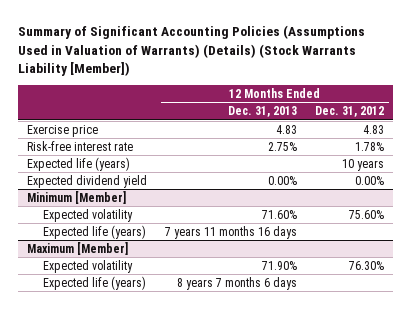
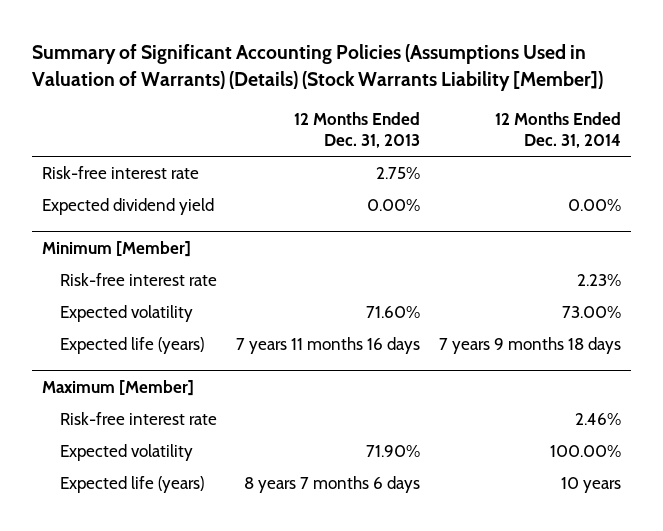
[315,106,385,118] Dec. 31, 2012 -> none
none -> [495,111,622,149] 12 Months Ended Dec. 31, 2014
[26,124,98,137] Exercise price -> none
[26,156,130,171] Expected life (years) -> none
none -> [59,273,217,287] Risk-free interest rate
none -> [59,412,217,426] Risk-free interest rate

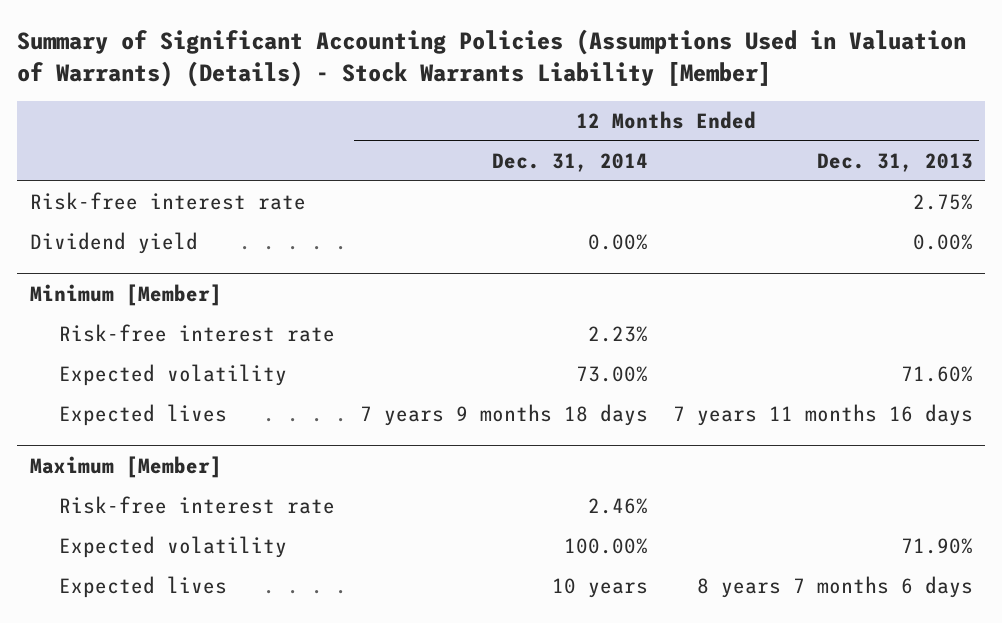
[32,43,604,91] Summary of Significant Accounting Policies (Assumptions Used in Valuation of Warrants) (Details) (Stock Warrants Liability [Member]) -> [17,28,967,87] Summary of Significant Accounting Policies (Assumptions Used in Valuation of Warrants) (Details) - Stock Warrants Liability [Member]
[41,198,214,216] Expected dividend yield -> [29,232,198,255] Dividend yield
[59,337,204,355] Expected life (years) -> [58,404,227,427] Expected lives
[59,476,204,494] Expected life (years) -> [58,576,227,599] Expected lives

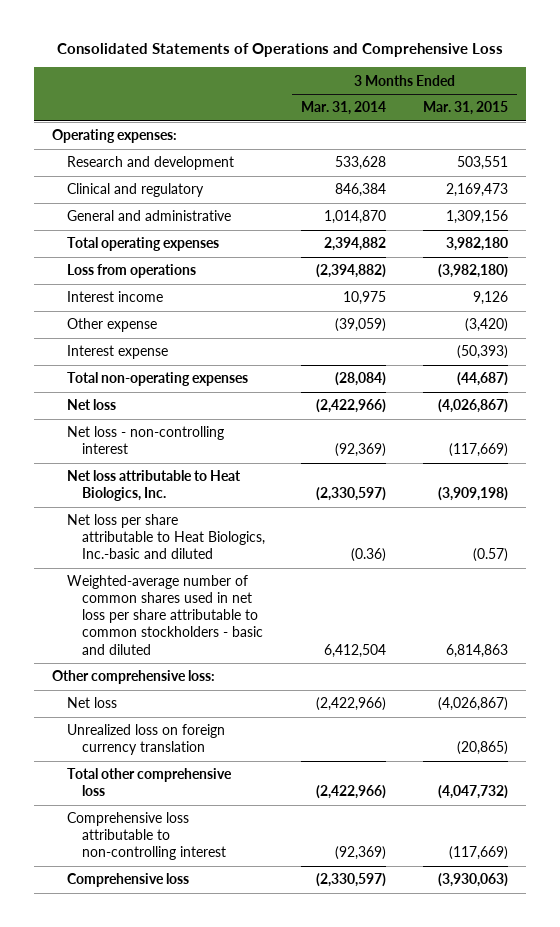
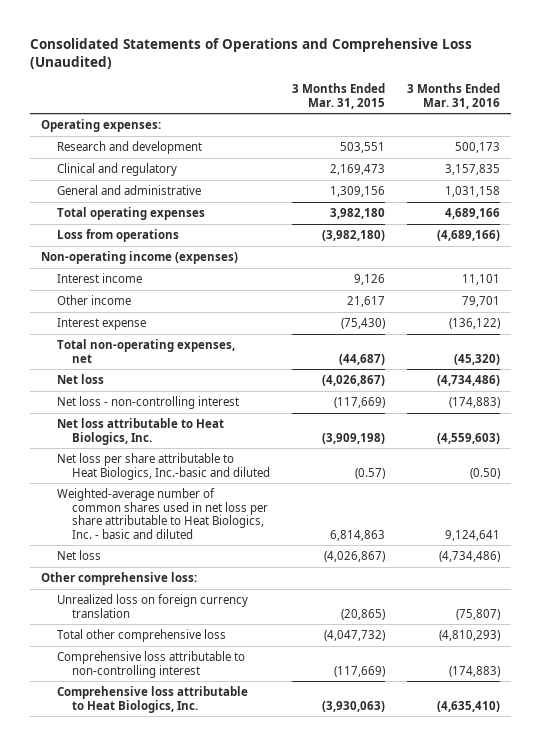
[56,43,503,58] Consolidated Statements of Operations and Comprehensive Loss -> [30,37,473,69] Consolidated Statements of Operations and Comprehensive Loss (Unaudited)
[301,101,387,116] Mar. 31, 2014 -> none
none -> [406,83,500,109] 3 Months Ended Mar. 31, 2016
none -> [41,250,239,264] Non-operating income (expenses)
[66,318,157,333] Other expense -> [56,294,131,305] Other income
[464,318,508,333] (3,420) -> [346,295,385,307] 21,617
[456,345,508,360] (50,393) -> [340,317,385,329] (75,430)
[66,372,248,387] Total non-operating expenses -> [56,338,235,363] Total non-operating expenses, net
[66,575,263,655] Weighted-average number of common shares used in net loss per share attributable to common stockholders - basic and diluted -> [56,487,268,539] Weighted-average number of common shares used in net loss per share attributable to Heat Biologics, Inc. - basic and diluted
[51,670,215,685] Other comprehensive loss: -> [41,571,198,585] Other comprehensive loss:
[66,873,189,888] Comprehensive loss -> [56,685,248,713] Comprehensive loss attributable to Heat Biologics, Inc.

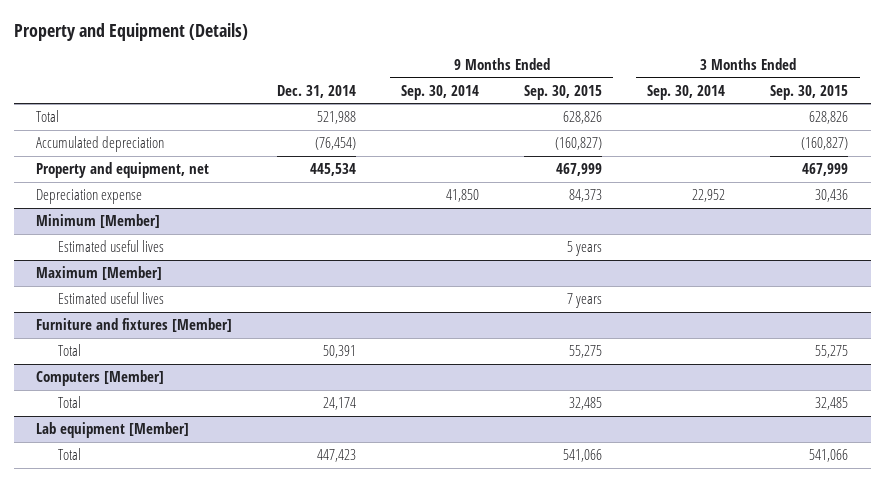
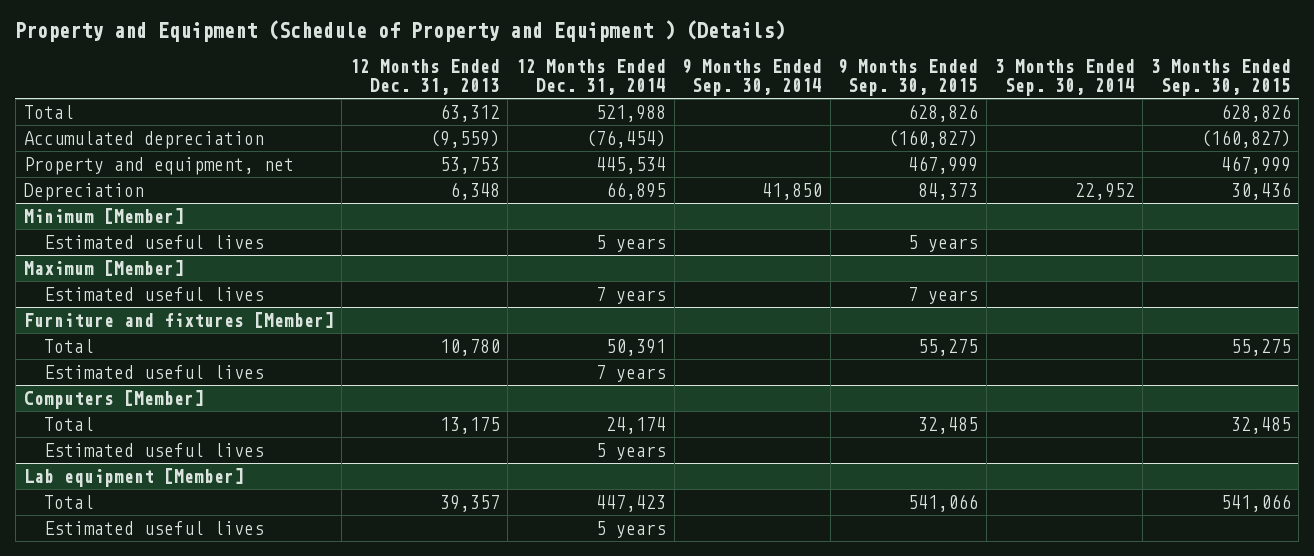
[13,22,248,41] Property and Equipment (Details) -> [15,20,786,43] Property and Equipment (Schedule of Property and Equipment ) (Details)
[277,84,357,98] Dec. 31, 2014 -> none
none -> [349,58,500,95] 12 Months Ended Dec. 31, 2013
none -> [515,58,666,95] 12 Months Ended Dec. 31, 2014
[36,189,143,205] Depreciation expense -> [23,182,144,201] Depreciation
none -> [43,364,264,379] Estimated useful lives
none -> [43,442,264,457] Estimated useful lives
none -> [43,520,264,535] Estimated useful lives

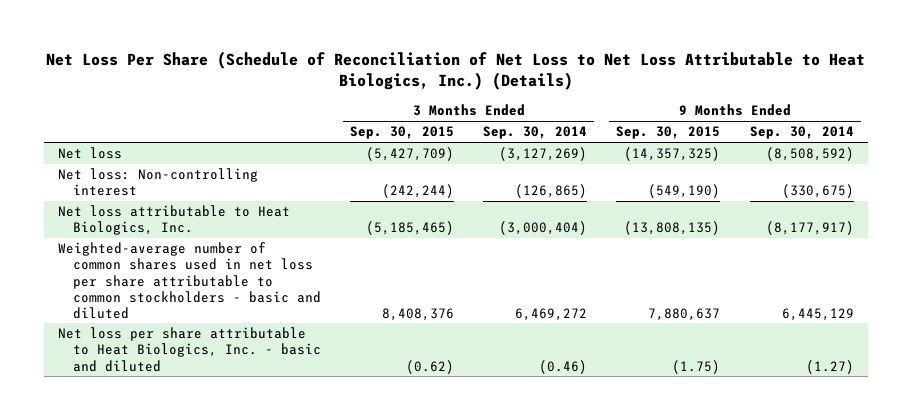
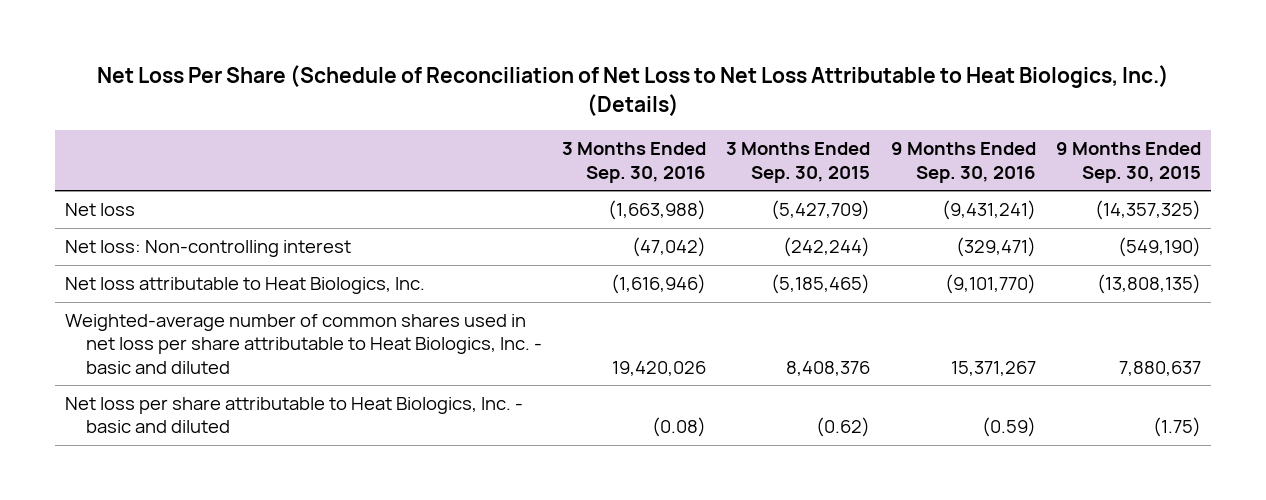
[483,126,588,140] Sep. 30, 2014 -> none
[749,126,854,140] Sep. 30, 2014 -> none
none -> [562,142,707,183] 3 Months Ended Sep. 30, 2016
none -> [890,142,1036,183] 9 Months Ended Sep. 30, 2016
[58,242,321,319] Weighted-average number of common shares used in net loss per share attributable to common stockholders - basic and diluted -> [65,314,542,374] Weighted-average number of common shares used in net loss per share attributable to Heat Biologics, Inc. - basic and diluted

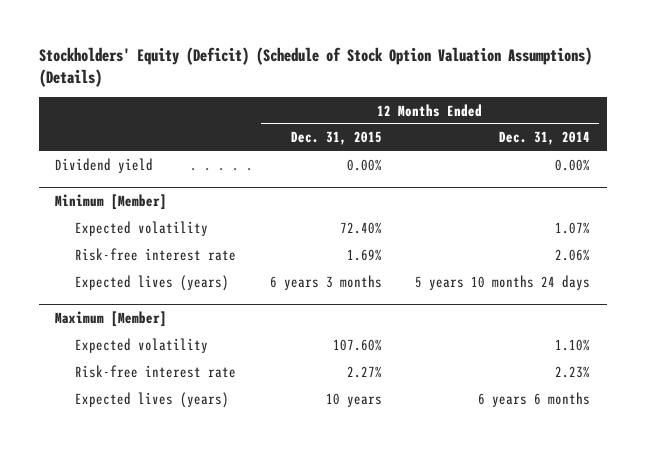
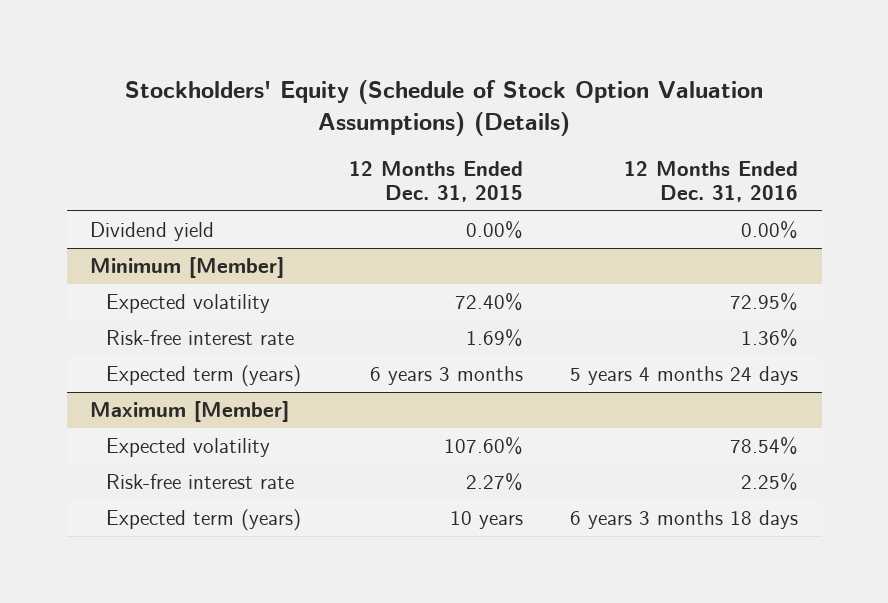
[38,46,592,87] Stockholders' Equity (Deficit) (Schedule of Stock Option Valuation Assumptions) (Details) -> [125,80,764,137] Stockholders' Equity (Schedule of Stock Option Valuation Assumptions) (Details)
[499,131,591,146] Dec. 31, 2014 -> none
none -> [624,161,799,202] 12 Months Ended Dec. 31, 2016
[75,275,230,292] Expected lives (years) -> [106,365,302,388] Expected term (years)
[75,392,230,409] Expected lives (years) -> [106,509,302,532] Expected term (years)

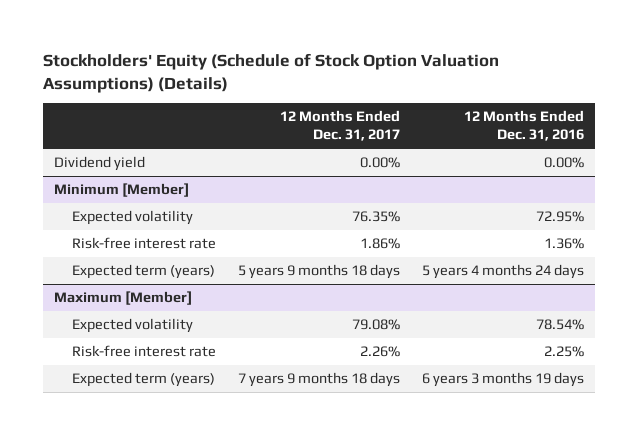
[348,161,523,202] 12 Months Ended Dec. 31, 2015 -> none
none -> [280,110,401,142] 12 Months Ended Dec. 31, 2017
[570,510,799,530] 6 years 3 months 18 days -> [421,372,584,388] 6 years 3 months 19 days

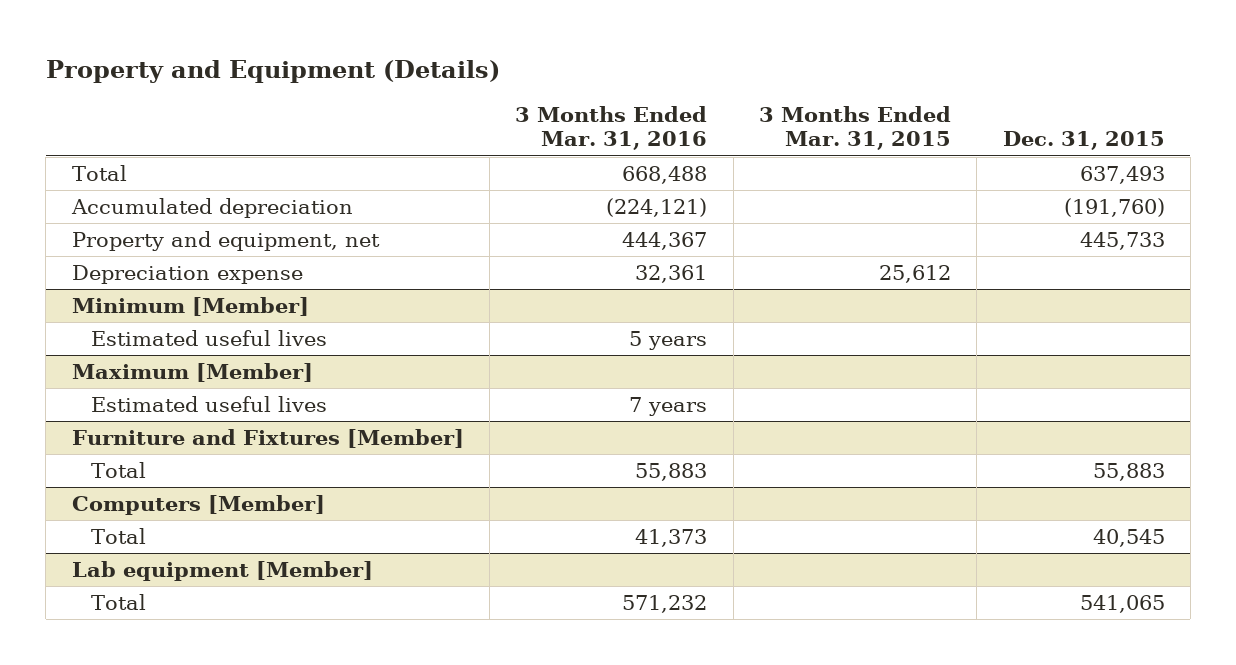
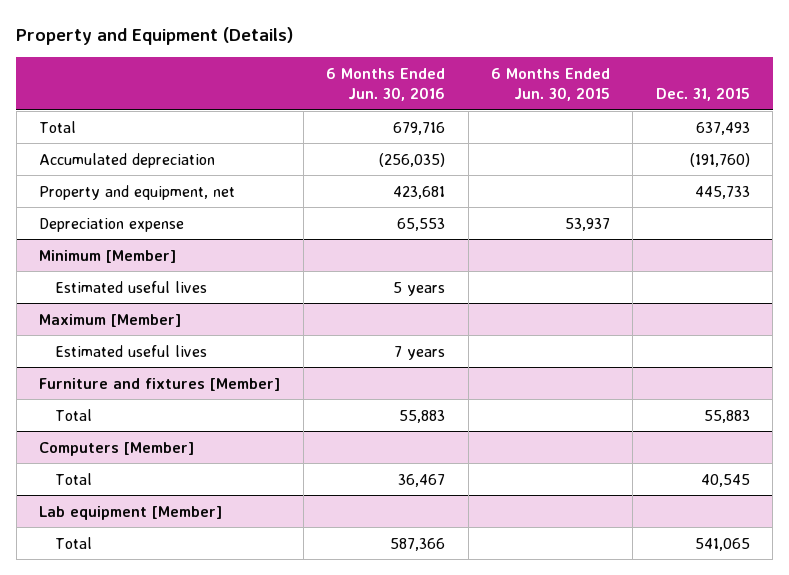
[515,105,708,151] 3 Months Ended Mar. 31, 2016 -> none
[758,105,951,151] 3 Months Ended Mar. 31, 2015 -> none
none -> [326,67,446,102] 6 Months Ended Jun. 30, 2016
none -> [490,67,610,102] 6 Months Ended Jun. 30, 2015
[71,429,464,449] Furniture and Fixtures [Member] -> [39,377,281,391] Furniture and fixtures [Member]

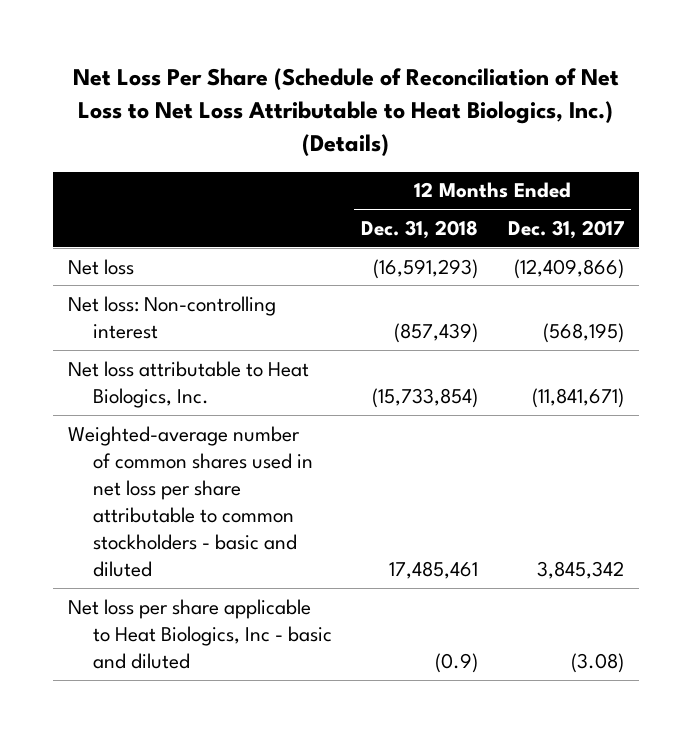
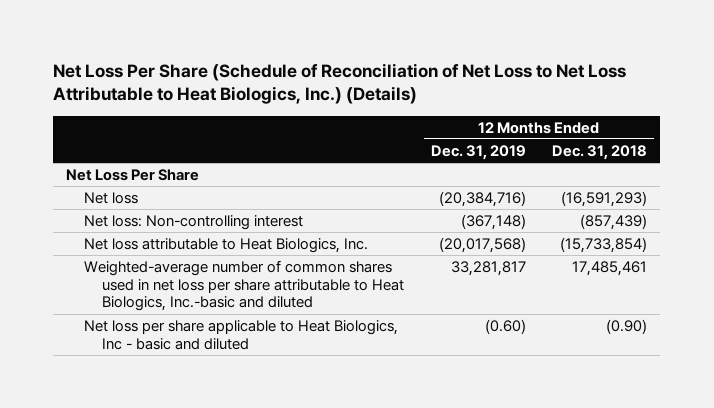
[507,219,624,239] Dec. 31, 2017 -> none
none -> [430,144,526,160] Dec. 31, 2019
none -> [66,169,200,182] Net Loss Per Share
[67,425,313,578] Weighted-average number of common shares used in net loss per share attributable to common stockholders - basic and diluted -> [84,260,405,312] Weighted-average number of common shares used in net loss per share attributable to Heat Biologics, Inc.-basic and diluted
[435,652,479,673] (0.9) -> [606,319,648,335] (0.90)

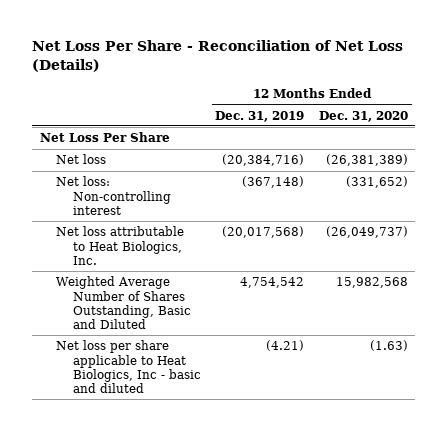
[53,62,627,105] Net Loss Per Share (Schedule of Reconciliation of Net Loss to Net Loss Attributable to Heat Biologics, Inc.) (Details) -> [32,40,404,73] Net Loss Per Share - Reconciliation of Net Loss (Details)
[552,144,648,160] Dec. 31, 2018 -> none
none -> [319,110,409,122] Dec. 31, 2020
[84,260,405,312] Weighted-average number of common shares used in net loss per share attributable to Heat Biologics, Inc.-basic and diluted -> [56,276,191,329] Weighted Average Number of Shares Outstanding, Basic and Diluted
[450,261,526,277] 33,281,817 -> [240,277,305,289] 4,754,542
[484,319,526,335] (0.60) -> [266,340,305,352] (4.21)

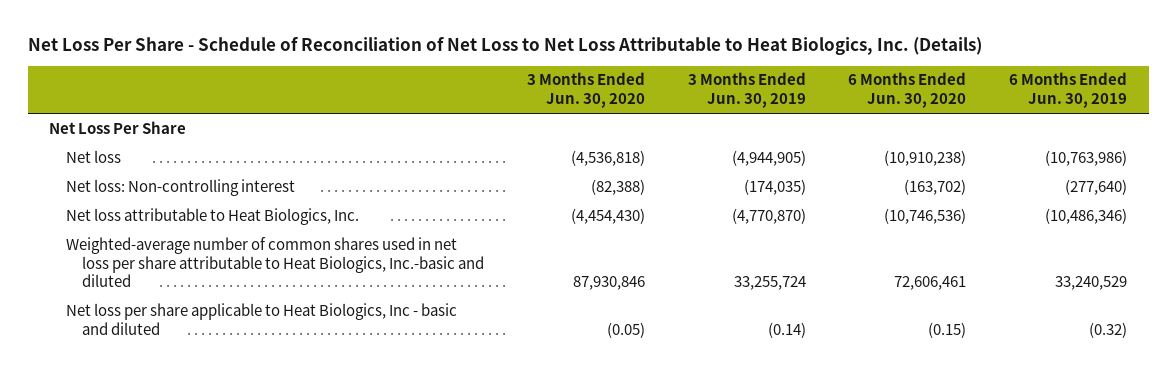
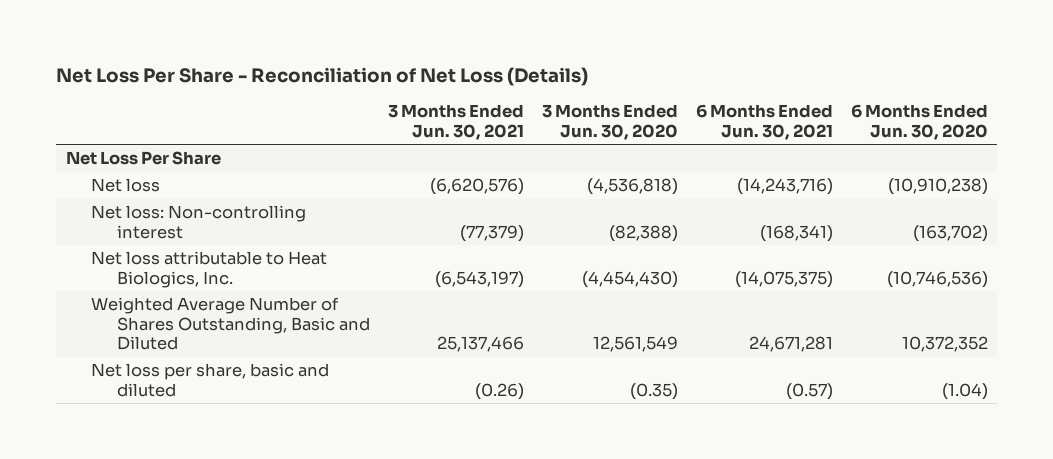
[27,36,982,55] Net Loss Per Share - Schedule of Reconciliation of Net Loss to Net Loss Attributable to Heat Biologics, Inc. (Details) -> [56,66,589,86] Net Loss Per Share - Reconciliation of Net Loss (Details)
[687,72,806,109] 3 Months Ended Jun. 30, 2019 -> none
[1009,72,1128,109] 6 Months Ended Jun. 30, 2019 -> none
none -> [387,104,524,140] 3 Months Ended Jun. 30, 2021
none -> [695,104,833,140] 6 Months Ended Jun. 30, 2021
[65,236,485,288] Weighted-average number of common shares used in net loss per share attributable to Heat Biologics, Inc.-basic and diluted -> [91,297,370,351] Weighted Average Number of Shares Outstanding, Basic and Diluted
[573,276,646,291] 87,930,846 -> [592,336,678,353] 12,561,549
[894,276,967,291] 72,606,461 -> [901,336,988,353] 10,372,352
[65,302,457,335] Net loss per share applicable to Heat Biologics, Inc - basic and diluted -> [91,363,330,397] Net loss per share, basic and diluted
[607,321,646,338] (0.05) -> [629,382,678,400] (0.35)
[928,321,967,338] (0.15) -> [941,382,988,400] (1.04)

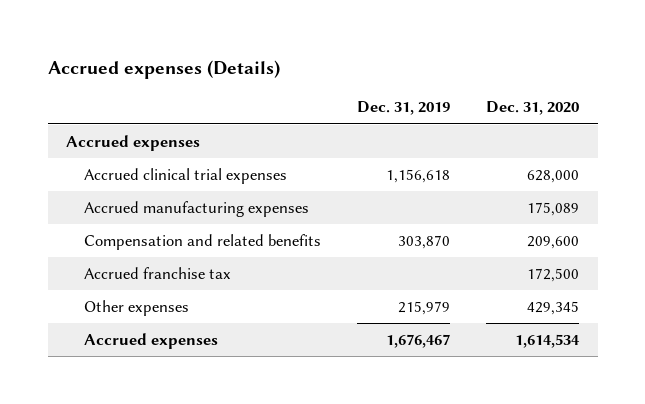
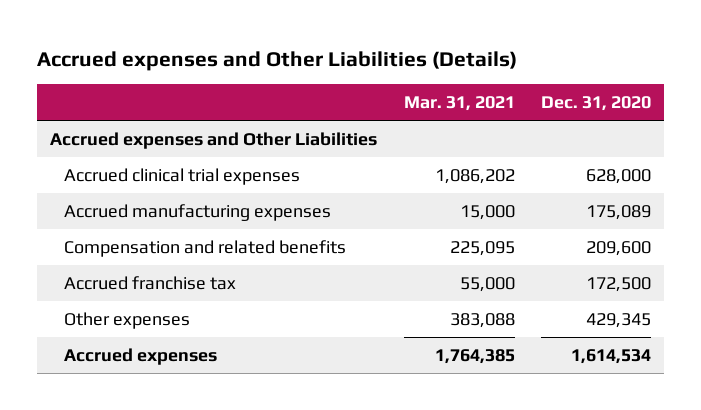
[47,59,280,79] Accrued expenses (Details) -> [37,50,518,71] Accrued expenses and Other Liabilities (Details)
[357,101,451,116] Dec. 31, 2019 -> none
none -> [403,95,515,111] Mar. 31, 2021
[65,135,200,152] Accrued expenses -> [50,132,378,150] Accrued expenses and Other Liabilities

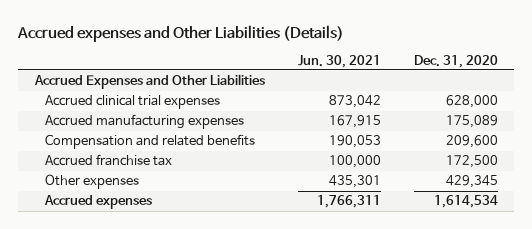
[403,95,515,111] Mar. 31, 2021 -> none
none -> [297,54,381,68] Jun. 30, 2021
[50,132,378,150] Accrued expenses and Other Liabilities -> [33,74,265,90] Accrued Expenses and Other Liabilities

